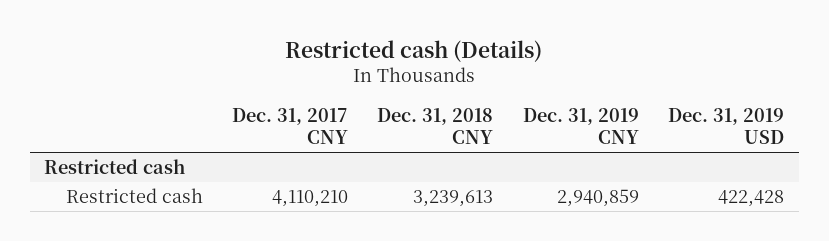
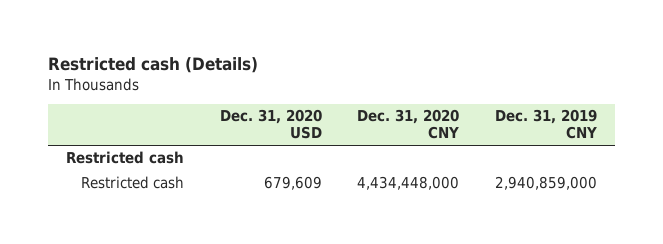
[231,107,348,145] Dec. 31, 2017 CNY -> none
[377,107,494,145] Dec. 31, 2018 CNY -> none
[668,107,785,145] Dec. 31, 2019 USD -> none
none -> [219,109,322,140] Dec. 31, 2020 USD
none -> [357,109,460,140] Dec. 31, 2020 CNY
[556,189,639,208] 2,940,859 -> [494,176,597,191] 2,940,859,000

